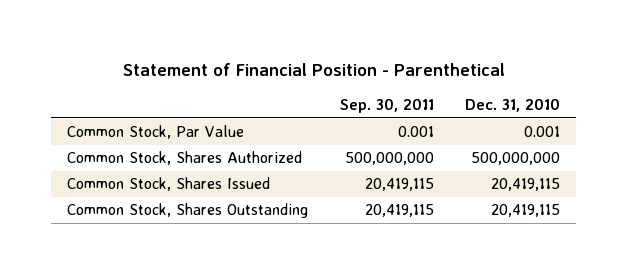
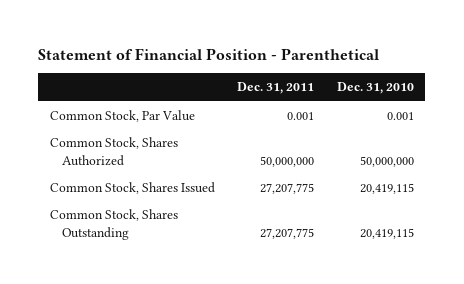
[339,98,434,114] Sep. 30, 2011 -> none
none -> [237,82,315,95] Dec. 31, 2011
[471,152,561,166] 500,000,000 -> [360,155,415,167] 50,000,000

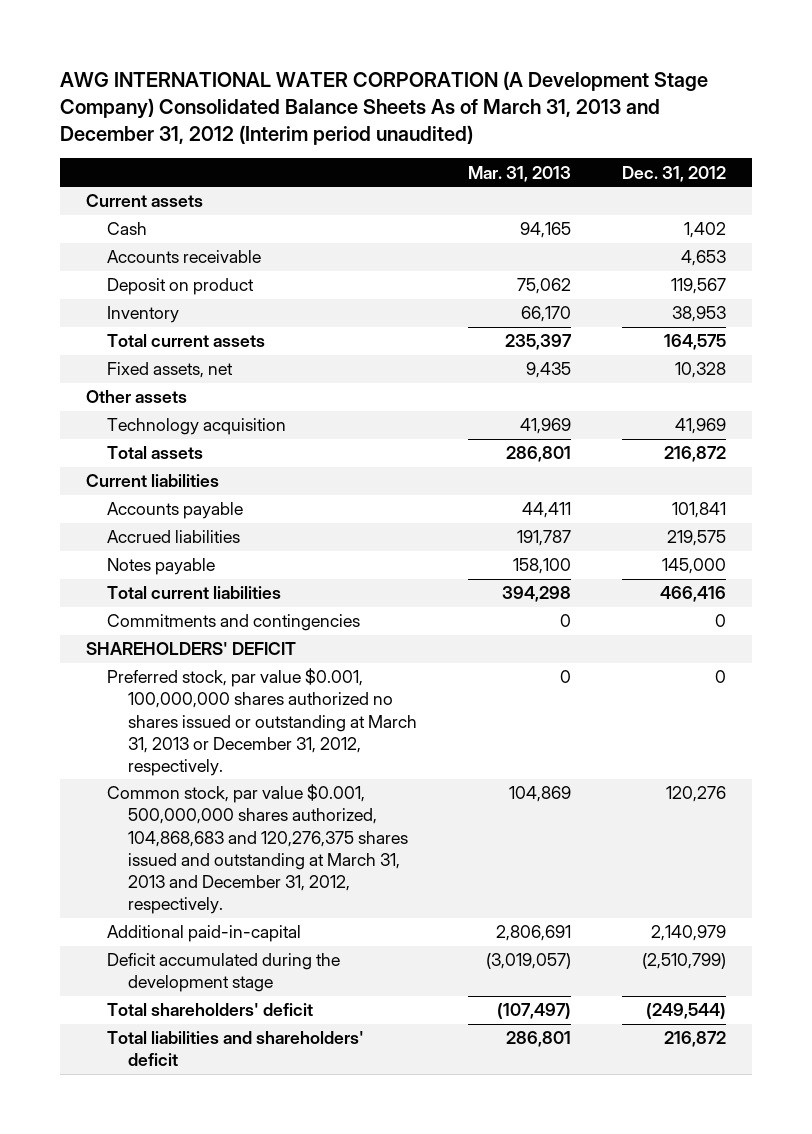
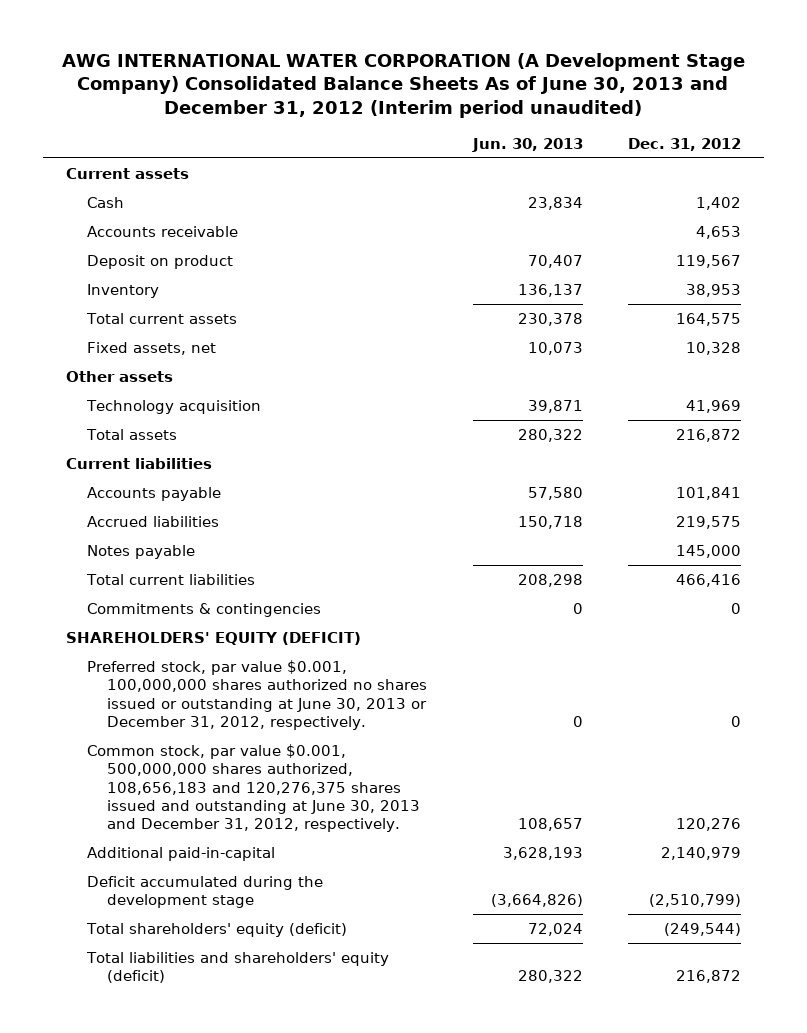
[60,71,709,145] AWG INTERNATIONAL WATER CORPORATION (A Development Stage Company) Consolidated Balance Sheets As of March 31, 2013 and December 31, 2012 (Interim period unaudited) -> [62,52,746,118] AWG INTERNATIONAL WATER CORPORATION (A Development Stage Company) Consolidated Balance Sheets As of June 30, 2013 and December 31, 2012 (Interim period unaudited)
[468,165,572,182] Mar. 31, 2013 -> none
none -> [471,137,583,152] Jun. 30, 2013
[107,614,361,632] Commitments and contingencies -> [86,602,321,617] Commitments & contingencies
[85,642,296,656] SHAREHOLDERS' DEFICIT -> [65,631,361,645] SHAREHOLDERS' EQUITY (DEFICIT)
[107,668,418,776] Preferred stock, par value $0.001, 100,000,000 shares authorized no shares issued or outstanding at March 31, 2013 or December 31, 2012, respectively. -> [86,659,428,731] Preferred stock, par value $0.001, 100,000,000 shares authorized no shares issued or outstanding at June 30, 2013 or December 31, 2012, respectively.
[107,784,409,914] Common stock, par value $0.001, 500,000,000 shares authorized, 104,868,683 and 120,276,375 shares issued and outstanding at March 31, 2013 and December 31, 2012, respectively. -> [86,743,421,833] Common stock, par value $0.001, 500,000,000 shares authorized, 108,656,183 and 120,276,375 shares issued and outstanding at June 30, 2013 and December 31, 2012, respectively.
[107,1003,314,1017] Total shareholders' deficit -> [85,922,347,937] Total shareholders' equity (deficit)
[107,1031,365,1067] Total liabilities and shareholders' deficit -> [85,951,389,984] Total liabilities and shareholders' equity (deficit)

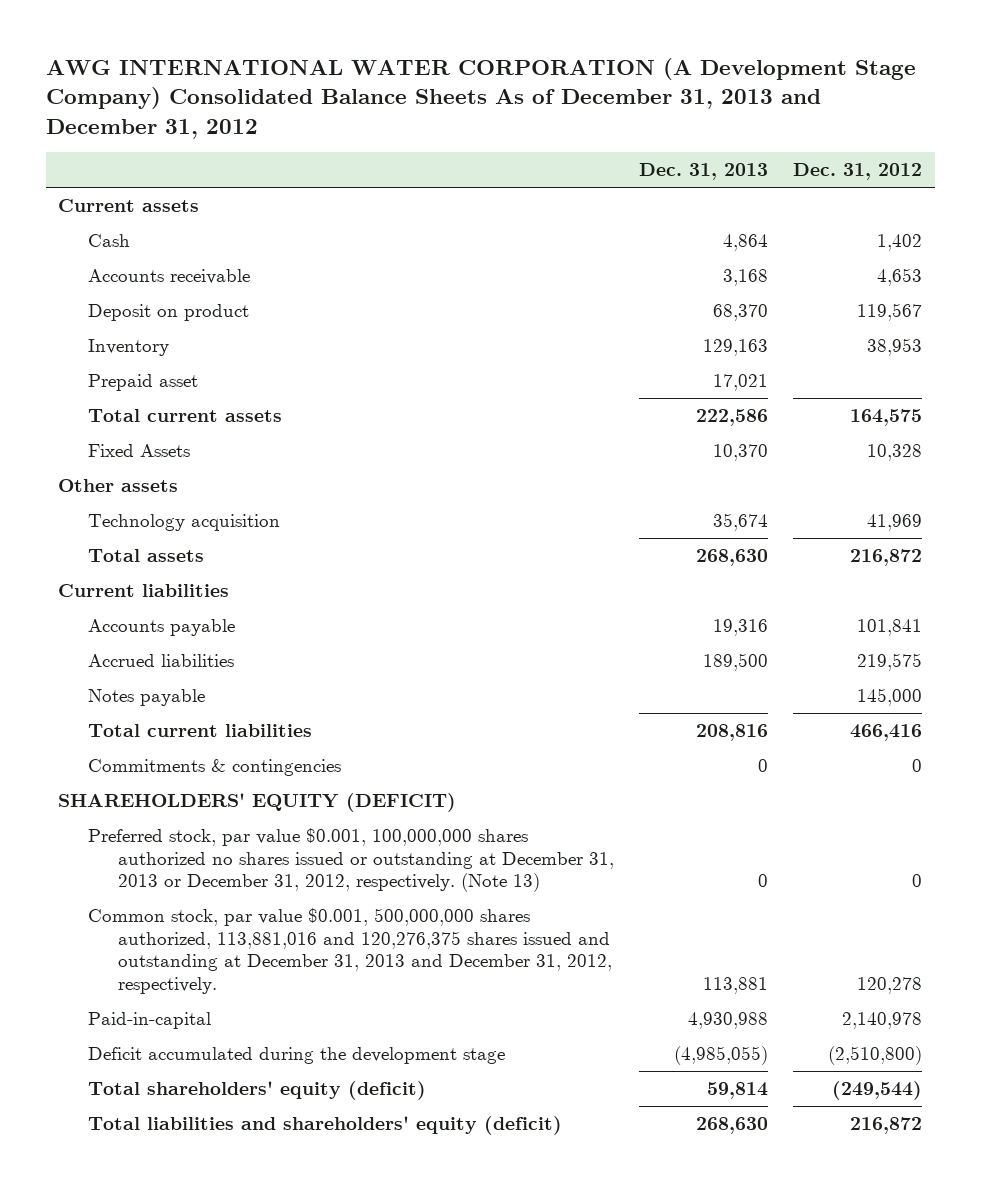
[62,52,746,118] AWG INTERNATIONAL WATER CORPORATION (A Development Stage Company) Consolidated Balance Sheets As of June 30, 2013 and December 31, 2012 (Interim period unaudited) -> [45,57,916,139] AWG INTERNATIONAL WATER CORPORATION (A Development Stage Company) Consolidated Balance Sheets As of December 31, 2013 and December 31, 2012
[471,137,583,152] Jun. 30, 2013 -> none
none -> [639,163,769,181] Dec. 31, 2013
none -> [88,373,199,391] Prepaid asset
[86,341,216,355] Fixed assets, net -> [88,443,191,457] Fixed Assets
[86,659,428,731] Preferred stock, par value $0.001, 100,000,000 shares authorized no shares issued or outstanding at June 30, 2013 or December 31, 2012, respectively. -> [88,827,615,893] Preferred stock, par value $0.001, 100,000,000 shares authorized no shares issued or outstanding at December 31, 2013 or December 31, 2012, respectively. (Note 13)
[86,743,421,833] Common stock, par value $0.001, 500,000,000 shares authorized, 108,656,183 and 120,276,375 shares issued and outstanding at June 30, 2013 and December 31, 2012, respectively. -> [88,907,613,994] Common stock, par value $0.001, 500,000,000 shares authorized, 113,881,016 and 120,276,375 shares issued and outstanding at December 31, 2013 and December 31, 2012, respectively.
[676,818,742,832] 120,276 -> [857,976,923,994] 120,278
[86,846,275,861] Additional paid-in-capital -> [88,1011,212,1029] Paid-in-capital
[661,846,742,860] 2,140,979 -> [842,1011,923,1029] 2,140,978
[649,894,742,908] (2,510,799) -> [828,1045,923,1065] (2,510,800)

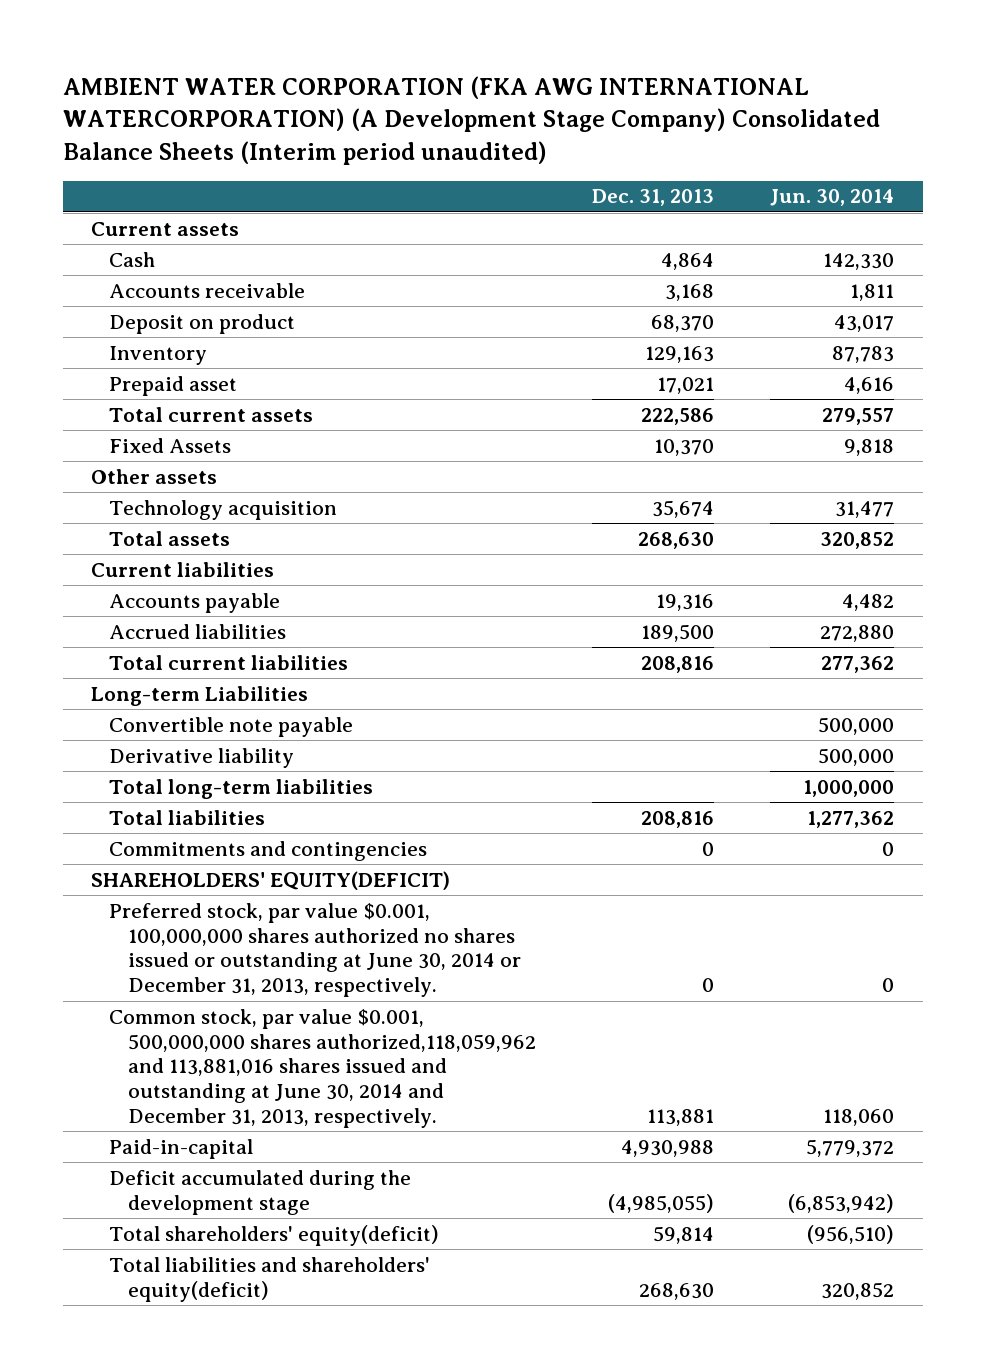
[45,57,916,139] AWG INTERNATIONAL WATER CORPORATION (A Development Stage Company) Consolidated Balance Sheets As of December 31, 2013 and December 31, 2012 -> [62,75,880,165] AMBIENT WATER CORPORATION (FKA AWG INTERNATIONAL WATERCORPORATION) (A Development Stage Company) Consolidated Balance Sheets (Interim period unaudited)
[793,163,923,181] Dec. 31, 2012 -> none
none -> [770,189,895,207] Jun. 30, 2014
[88,688,206,706] Notes payable -> none
none -> [90,685,308,706] Long-term Liabilities
none -> [109,716,354,737] Convertible note payable
none -> [109,747,295,768] Derivative liability
none -> [109,778,374,799] Total long-term liabilities
none -> [109,809,266,825] Total liabilities
[88,758,342,776] Commitments & contingencies -> [109,840,428,861] Commitments and contingencies
[58,792,457,812] SHAREHOLDERS' EQUITY (DEFICIT) -> [90,870,450,890] SHAREHOLDERS' EQUITY(DEFICIT)
[88,827,615,893] Preferred stock, par value $0.001, 100,000,000 shares authorized no shares issued or outstanding at December 31, 2013 or December 31, 2012, respectively. (Note 13) -> [109,902,521,998] Preferred stock, par value $0.001, 100,000,000 shares authorized no shares issued or outstanding at June 30, 2014 or December 31, 2013, respectively.
[88,907,613,994] Common stock, par value $0.001, 500,000,000 shares authorized, 113,881,016 and 120,276,375 shares issued and outstanding at December 31, 2013 and December 31, 2012, respectively. -> [109,1008,536,1129] Common stock, par value $0.001, 500,000,000 shares authorized,118,059,962 and 113,881,016 shares issued and outstanding at June 30, 2014 and December 31, 2013, respectively.
[88,1080,427,1100] Total shareholders' equity (deficit) -> [109,1224,440,1246] Total shareholders' equity(deficit)
[88,1115,563,1135] Total liabilities and shareholders' equity (deficit) -> [109,1256,431,1302] Total liabilities and shareholders' equity(deficit)

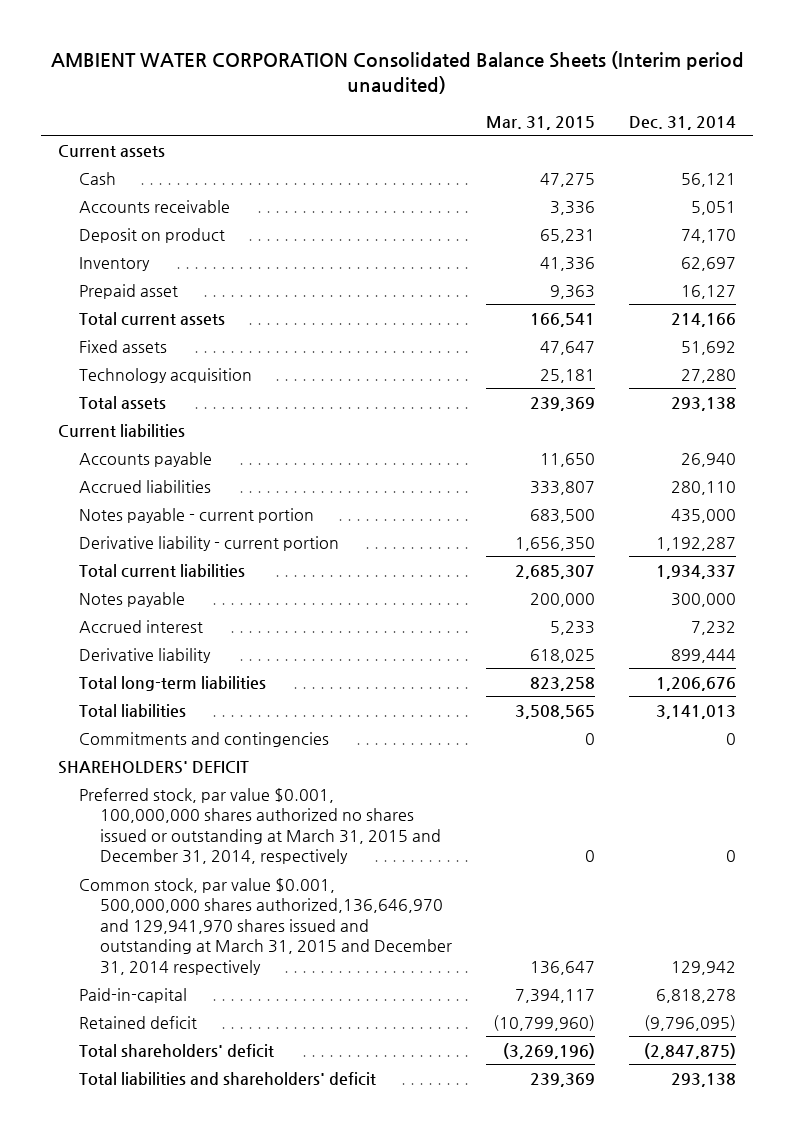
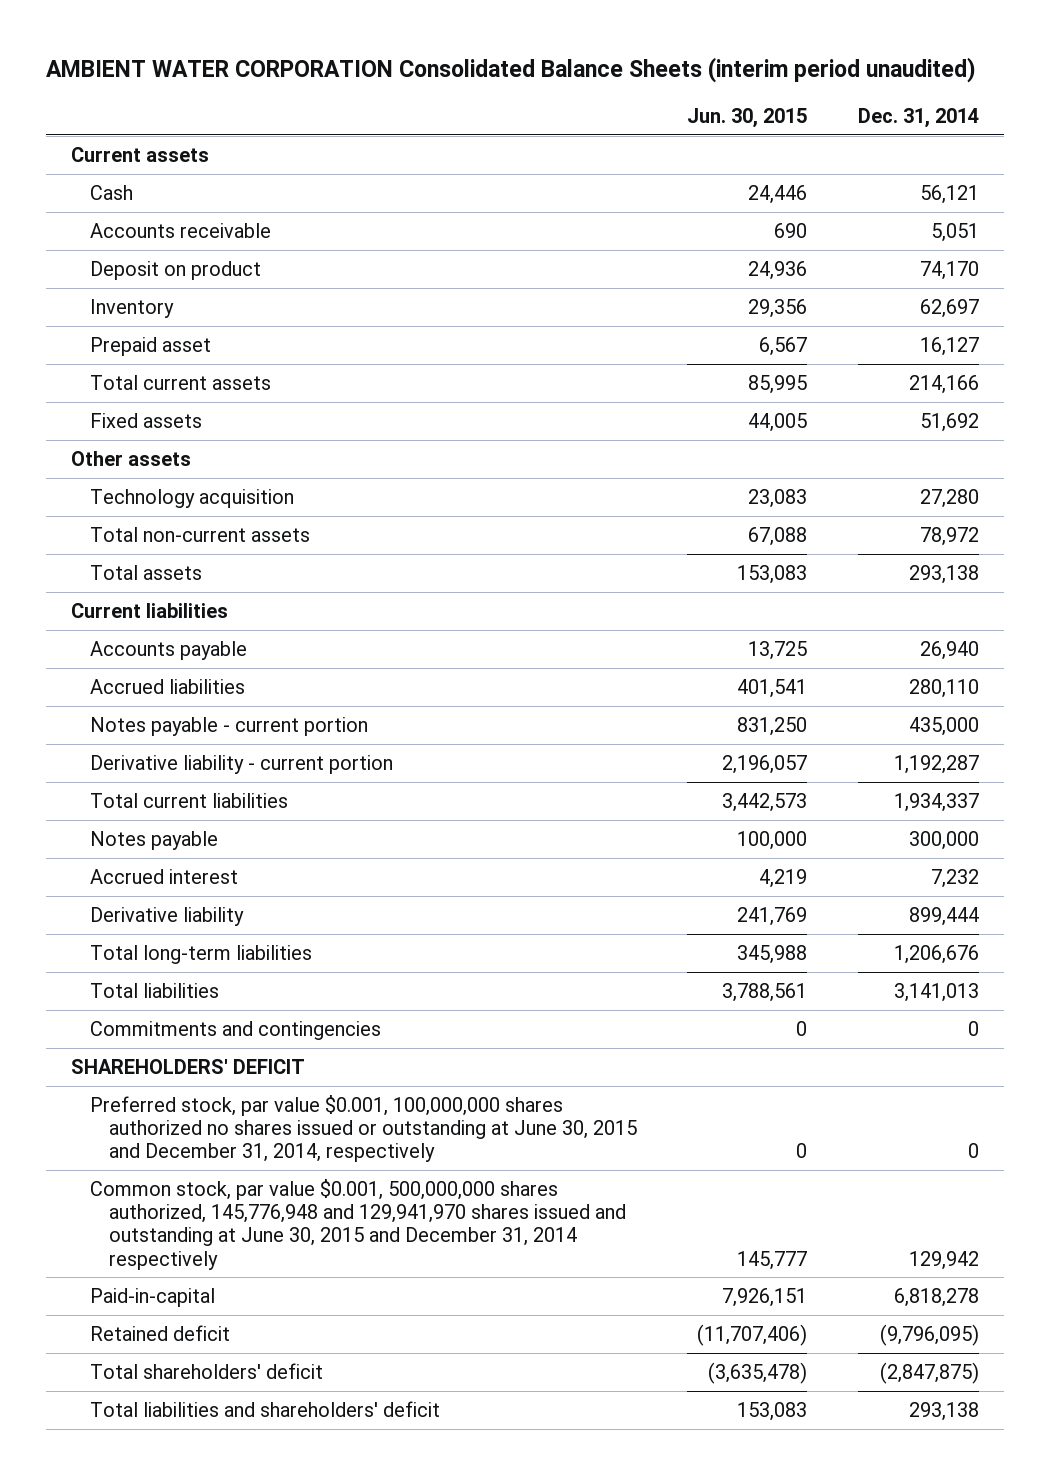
[50,51,744,95] AMBIENT WATER CORPORATION Consolidated Balance Sheets (Interim period unaudited) -> [45,56,976,83] AMBIENT WATER CORPORATION Consolidated Balance Sheets (interim period unaudited)
[485,115,595,130] Mar. 31, 2015 -> none
none -> [687,107,808,128] Jun. 30, 2015
none -> [70,451,191,467] Other assets
none -> [89,527,310,543] Total non-current assets
[79,787,442,865] Preferred stock, par value $0.001, 100,000,000 shares authorized no shares issued or outstanding at March 31, 2015 and December 31, 2014, respectively -> [89,1095,637,1163] Preferred stock, par value $0.001, 100,000,000 shares authorized no shares issued or outstanding at June 30, 2015 and December 31, 2014, respectively
[79,877,453,975] Common stock, par value $0.001, 500,000,000 shares authorized,136,646,970 and 129,941,970 shares issued and outstanding at March 31, 2015 and December 31, 2014 respectively -> [89,1179,626,1270] Common stock, par value $0.001, 500,000,000 shares authorized, 145,776,948 and 129,941,970 shares issued and outstanding at June 30, 2015 and December 31, 2014 respectively

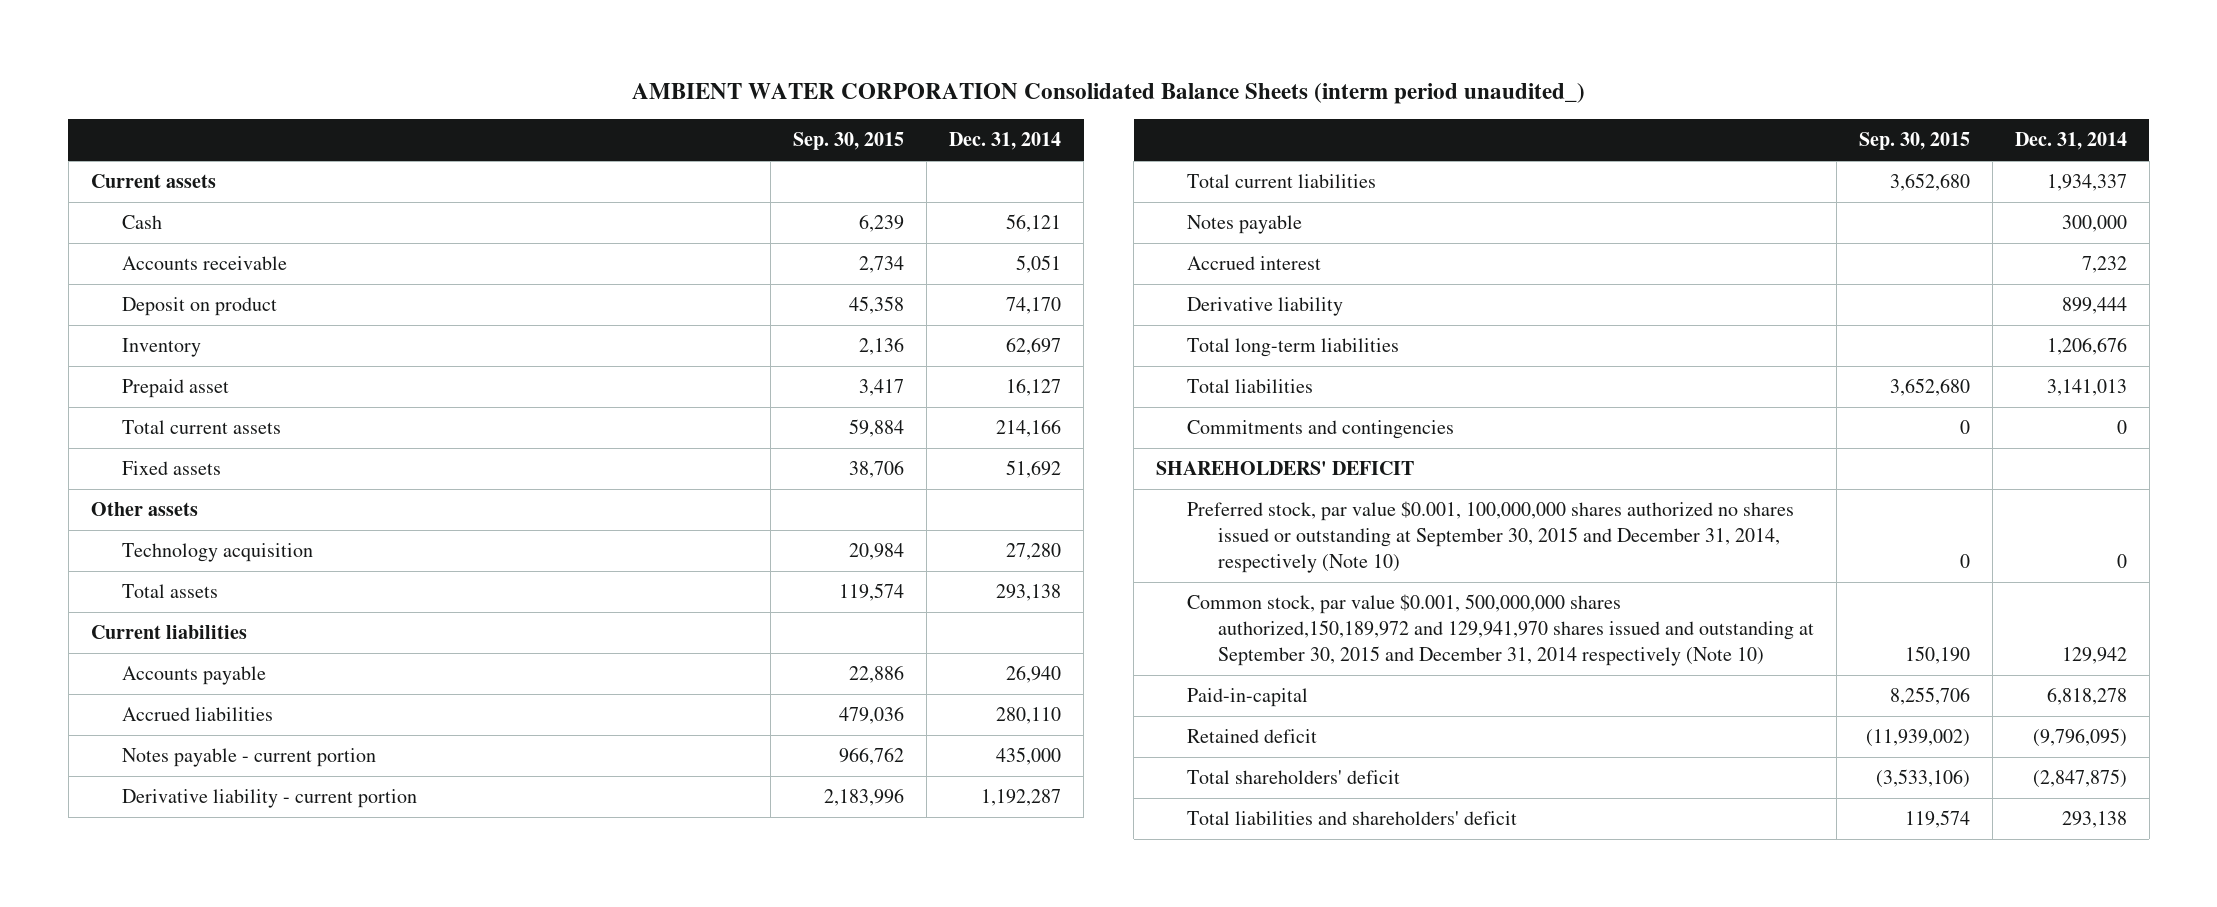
[45,56,976,83] AMBIENT WATER CORPORATION Consolidated Balance Sheets (interim period unaudited) -> [631,83,1585,105] AMBIENT WATER CORPORATION Consolidated Balance Sheets (interm period unaudited_)
[687,107,808,128] Jun. 30, 2015 -> none
none -> [793,132,905,151] Sep. 30, 2015
[89,527,310,543] Total non-current assets -> none
[89,1095,637,1163] Preferred stock, par value $0.001, 100,000,000 shares authorized no shares issued or outstanding at June 30, 2015 and December 31, 2014, respectively -> [1187,501,1795,573] Preferred stock, par value $0.001, 100,000,000 shares authorized no shares issued or outstanding at September 30, 2015 and December 31, 2014, respectively (Note 10)
[89,1179,626,1270] Common stock, par value $0.001, 500,000,000 shares authorized, 145,776,948 and 129,941,970 shares issued and outstanding at June 30, 2015 and December 31, 2014 respectively -> [1187,594,1815,666] Common stock, par value $0.001, 500,000,000 shares authorized,150,189,972 and 129,941,970 shares issued and outstanding at September 30, 2015 and December 31, 2014 respectively (Note 10)

